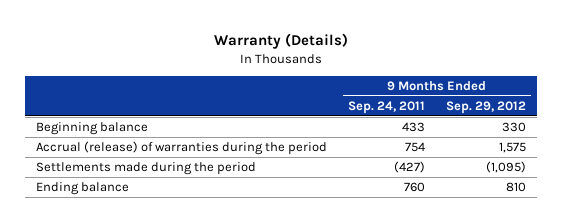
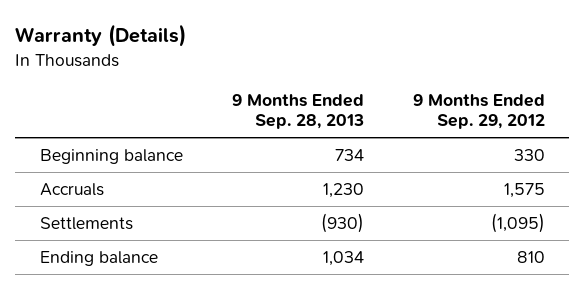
[347,100,425,114] Sep. 24, 2011 -> none
none -> [231,94,364,130] 9 Months Ended Sep. 28, 2013
[35,141,327,156] Accrual (release) of warranties during the period -> [39,182,104,196] Accruals
[35,162,256,176] Settlements made during the period -> [39,216,133,230] Settlements

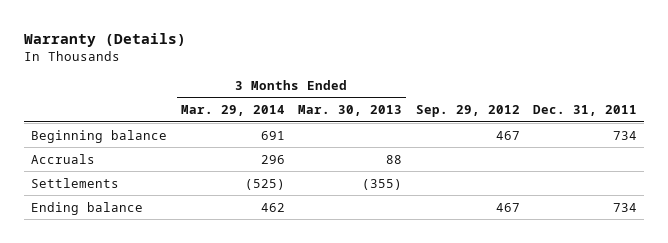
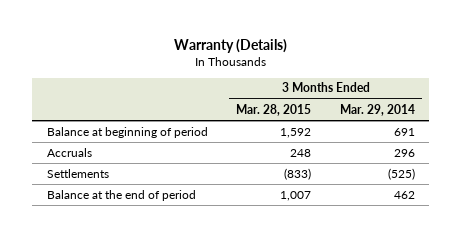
[298,105,403,117] Mar. 30, 2013 -> none
[415,105,520,118] Sep. 29, 2012 -> none
[533,105,638,117] Dec. 31, 2011 -> none
none -> [236,103,312,116] Mar. 28, 2015
[31,129,168,143] Beginning balance -> [46,126,208,138] Balance at beginning of period
[31,201,144,215] Ending balance -> [46,189,196,201] Balance at the end of period

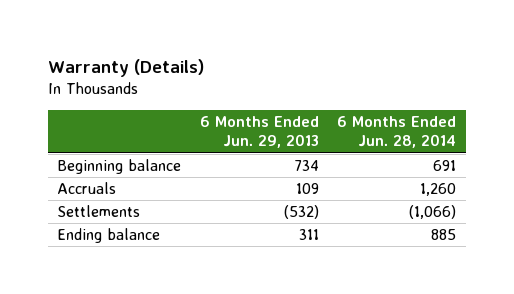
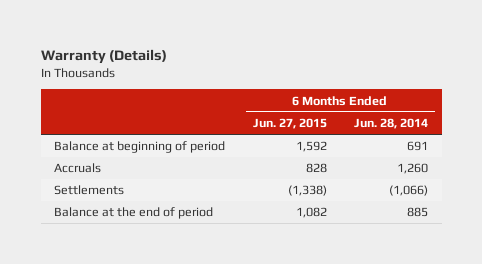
[199,116,319,149] 6 Months Ended Jun. 29, 2013 -> none
none -> [252,117,327,129] Jun. 27, 2015
[57,159,182,175] Beginning balance -> [54,141,226,154] Balance at beginning of period
[57,228,161,244] Ending balance -> [54,207,214,220] Balance at the end of period

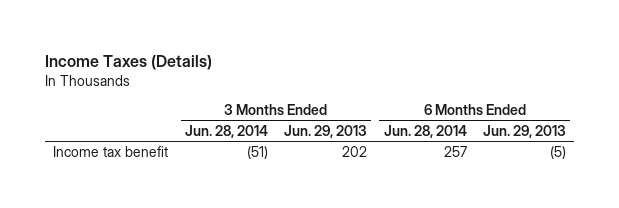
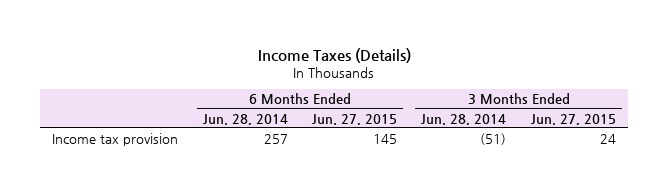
[284,124,368,138] Jun. 29, 2013 -> none
[482,124,566,138] Jun. 29, 2013 -> none
none -> [312,113,398,125] Jun. 27, 2015
none -> [530,113,616,125] Jun. 27, 2015
[53,146,169,158] Income tax benefit -> [52,133,179,147] Income tax provision

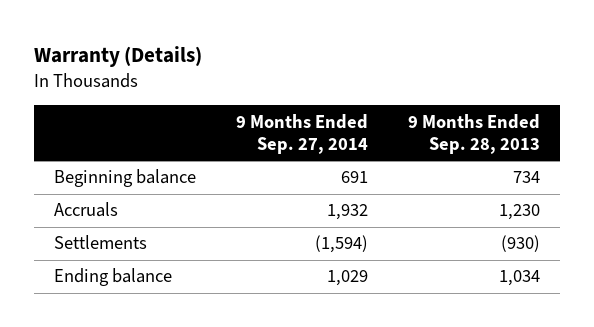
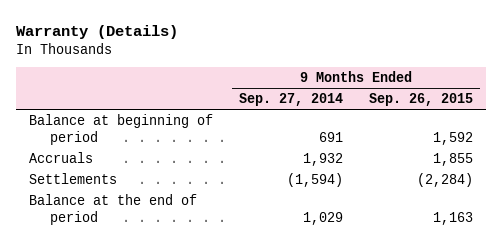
[408,113,541,155] 9 Months Ended Sep. 28, 2013 -> none
none -> [369,93,474,107] Sep. 26, 2015
[54,169,197,188] Beginning balance -> [28,113,213,145] Balance at beginning of period
[54,268,173,287] Ending balance -> [28,193,197,225] Balance at the end of period

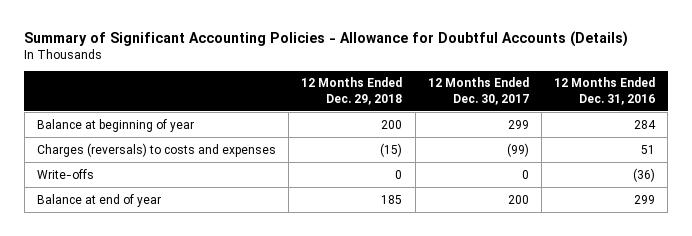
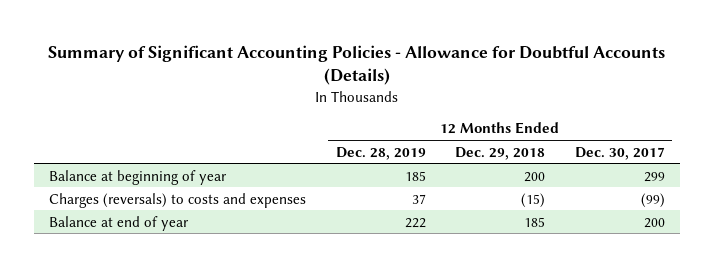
[554,77,656,105] 12 Months Ended Dec. 31, 2016 -> none
none -> [335,146,426,160] Dec. 28, 2019
[36,168,94,179] Write-offs -> none

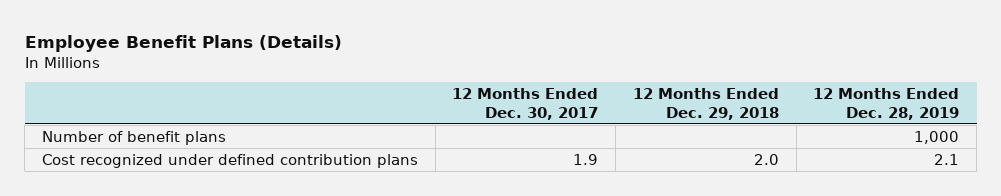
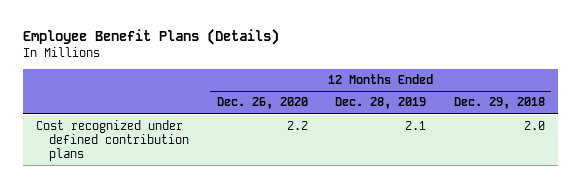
[452,88,599,120] 12 Months Ended Dec. 30, 2017 -> none
none -> [216,97,308,110] Dec. 26, 2020
[42,131,227,146] Number of benefit plans -> none

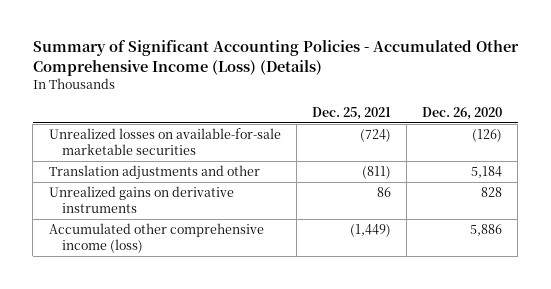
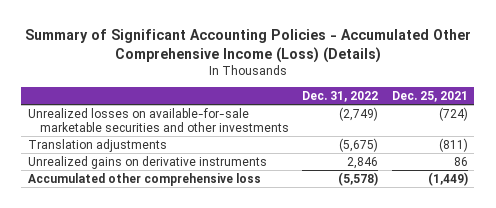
[422,106,503,120] Dec. 26, 2020 -> none
none -> [302,91,379,103] Dec. 31, 2022
[48,128,281,155] Unrealized losses on available-for-sale marketable securities -> [28,107,290,132] Unrealized losses on available-for-sale marketable securities and other investments
[48,165,260,181] Translation adjustments and other -> [28,138,168,152] Translation adjustments
[48,223,264,253] Accumulated other comprehensive income (loss) -> [28,172,262,186] Accumulated other comprehensive loss

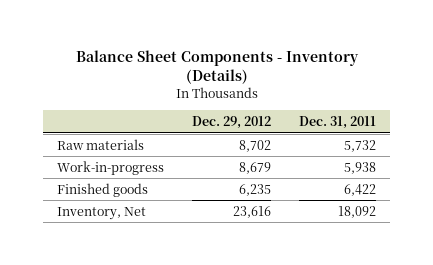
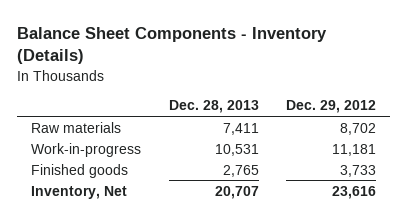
[299,115,377,129] Dec. 31, 2011 -> none
none -> [168,100,259,114] Dec. 28, 2013
[239,161,272,174] 8,679 -> [332,143,377,156] 11,181
[239,183,272,196] 6,235 -> [340,164,377,177] 3,733

